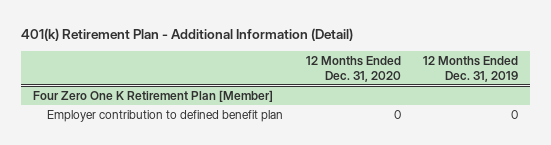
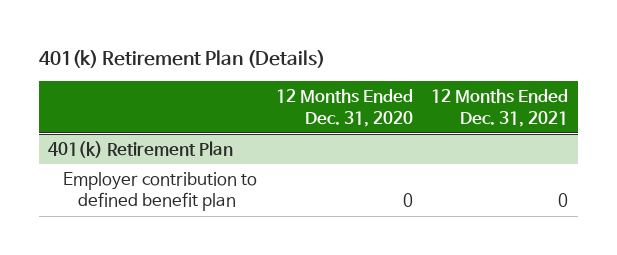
[21,28,354,42] 401(k) Retirement Plan - Additional Information (Detail) -> [39,49,326,68] 401(k) Retirement Plan (Details)
[423,56,519,82] 12 Months Ended Dec. 31, 2019 -> none
none -> [431,89,569,127] 12 Months Ended Dec. 31, 2021
[32,89,273,102] Four Zero One K Retirement Plan [Member] -> [48,141,234,159] 401(k) Retirement Plan

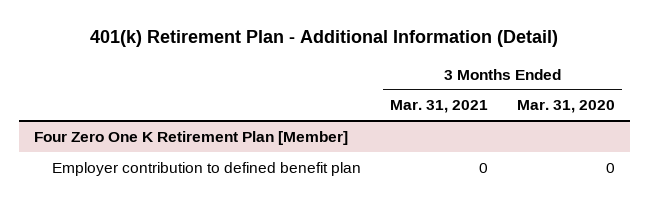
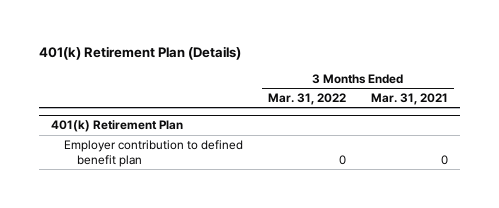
[90,30,559,48] 401(k) Retirement Plan - Additional Information (Detail) -> [38,46,241,61] 401(k) Retirement Plan (Details)
[517,100,616,114] Mar. 31, 2020 -> none
none -> [267,92,346,105] Mar. 31, 2022
[33,130,348,145] Four Zero One K Retirement Plan [Member] -> [50,120,183,133] 401(k) Retirement Plan

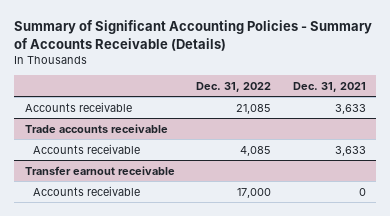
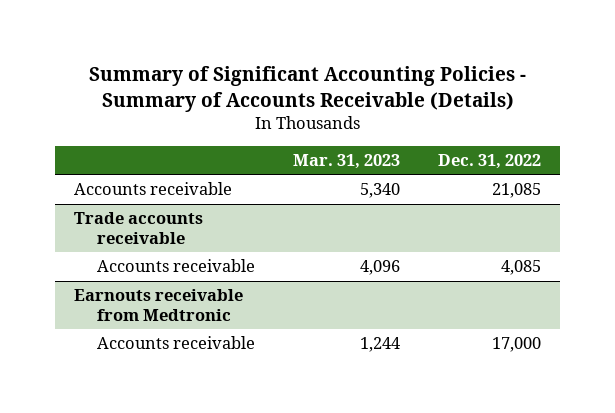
[292,81,366,92] Dec. 31, 2021 -> none
none -> [293,154,401,170] Mar. 31, 2023
[24,165,175,175] Transfer earnout receivable -> [74,289,244,321] Earnouts receivable from Medtronic

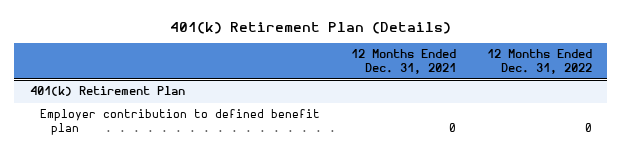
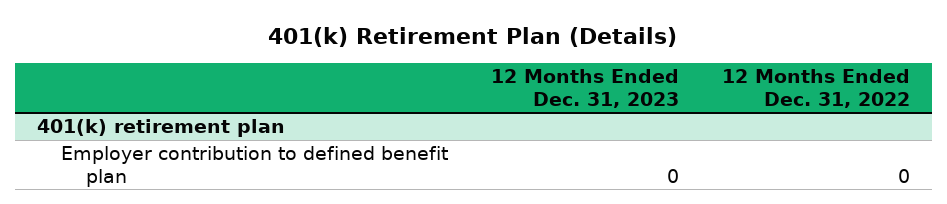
[351,49,457,74] 12 Months Ended Dec. 31, 2021 -> none
none -> [491,69,680,108] 12 Months Ended Dec. 31, 2023
[29,86,185,97] 401(k) Retirement Plan -> [36,119,285,138] 401(k) retirement plan

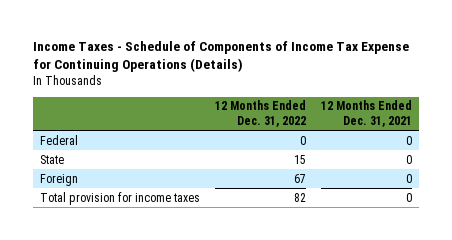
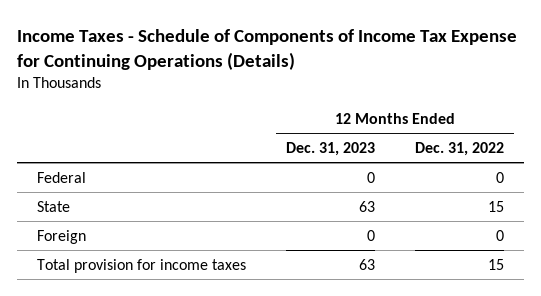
[320,100,412,127] 12 Months Ended Dec. 31, 2021 -> none
none -> [285,141,375,156] Dec. 31, 2023
[293,173,306,183] 67 -> [495,229,504,241] 0
[293,192,306,202] 82 -> [487,258,504,270] 15

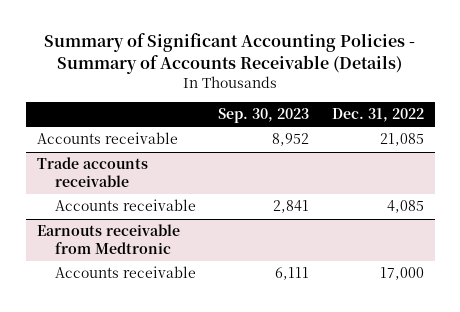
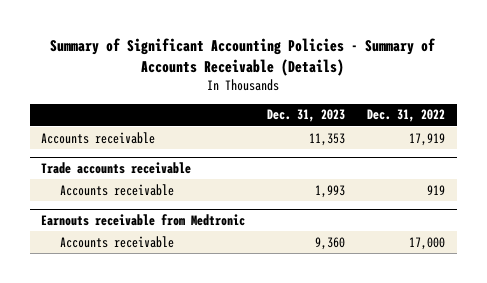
[218,107,310,123] Sep. 30, 2023 -> none
none -> [267,109,346,123] Dec. 31, 2023
[379,133,424,147] 21,085 -> [409,132,446,146] 17,919
[386,200,424,214] 4,085 -> [427,184,446,195] 919

